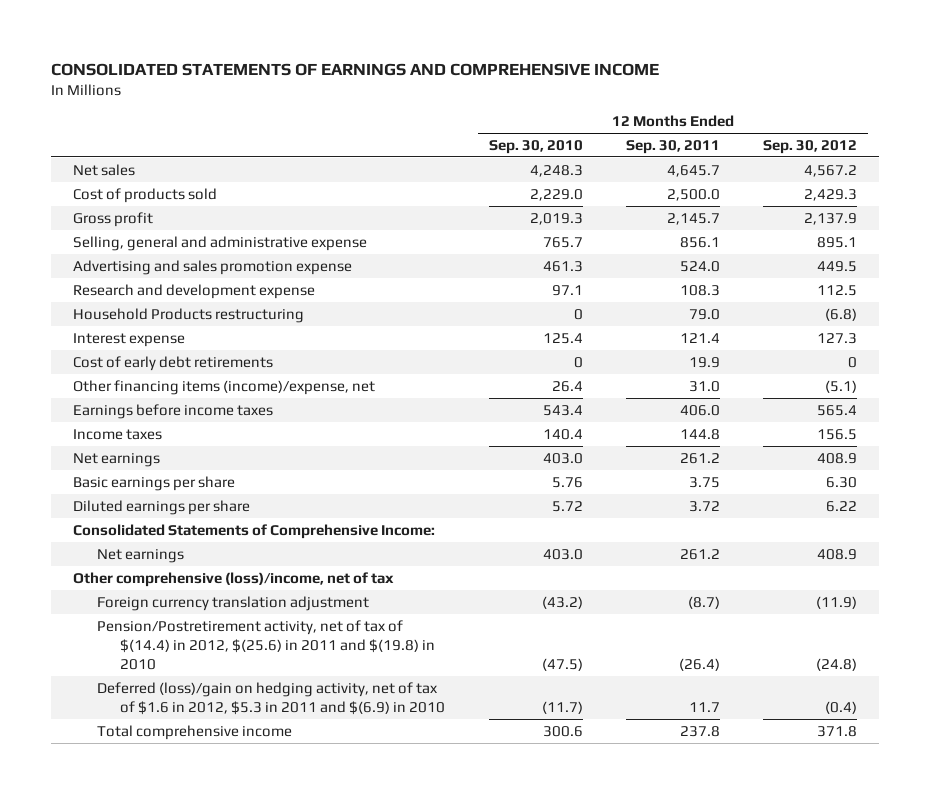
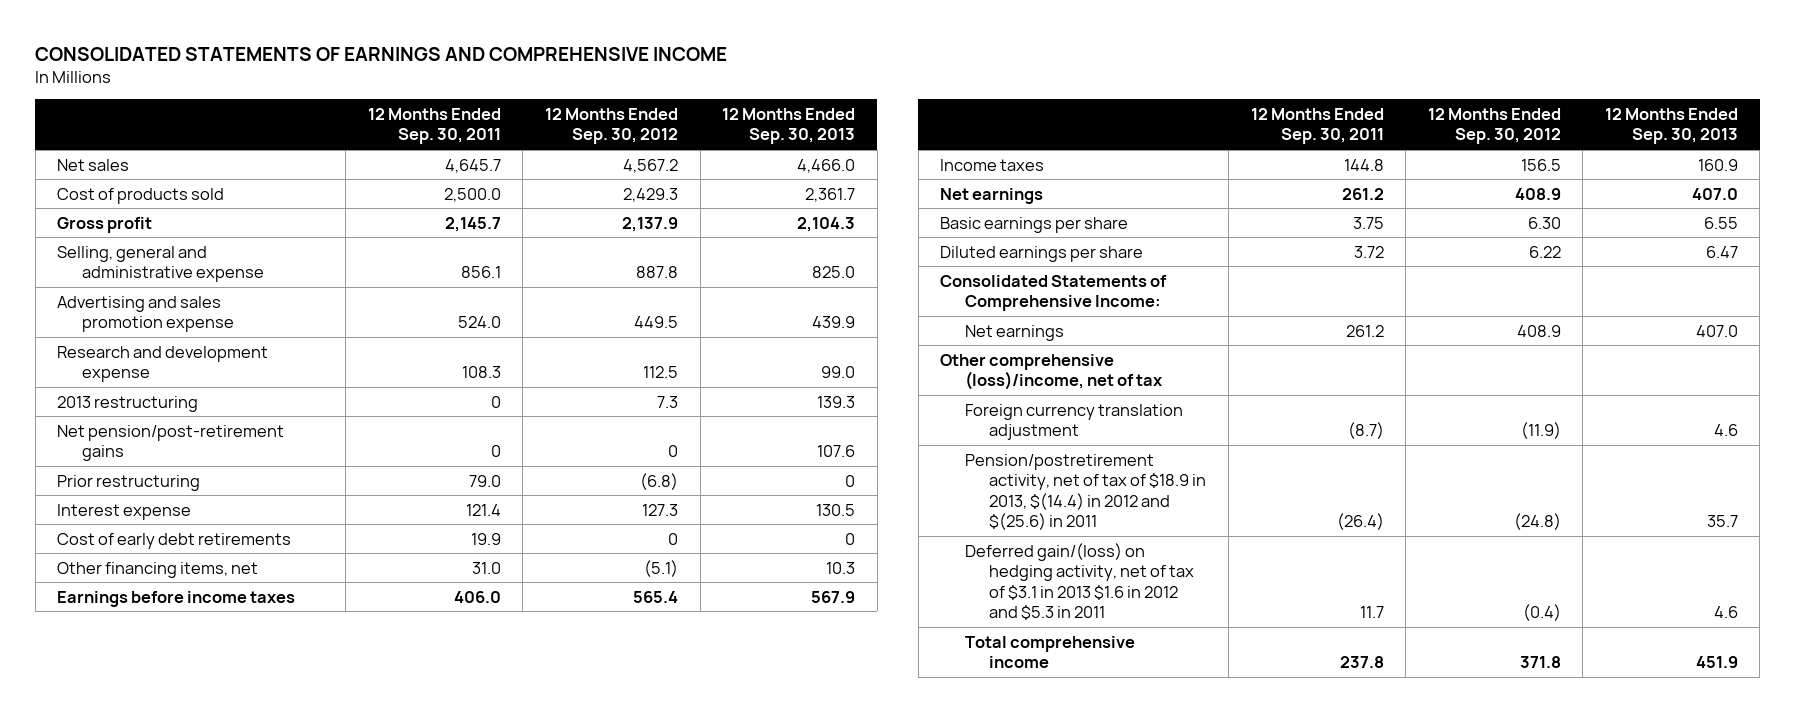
[488,139,583,154] Sep. 30, 2010 -> none
none -> [722,107,856,145] 12 Months Ended Sep. 30, 2013
[817,236,858,248] 895.1 -> [636,266,679,279] 887.8
none -> [57,395,199,412] 2013 restructuring
none -> [57,424,285,462] Net pension/post-retirement gains
[73,307,305,323] Household Products restructuring -> [57,474,201,491] Prior restructuring
[73,379,376,395] Other financing items (income)/expense, net -> [57,561,259,578] Other financing items, net
[96,619,436,670] Pension/Postretirement activity, net of tax of $(14.4) in 2012, $(25.6) in 2011 and $(19.8) in 2010 -> [964,453,1207,531] Pension/postretirement activity, net of tax of $18.9 in 2013, $(14.4) in 2012 and $(25.6) in 2011
[96,681,446,715] Deferred (loss)/gain on hedging activity, net of tax of $1.6 in 2012, $5.3 in 2011 and $(6.9) in 2010 -> [964,542,1195,621] Deferred gain/(loss) on hedging activity, net of tax of $3.1 in 2013 $1.6 in 2012 and $5.3 in 2011

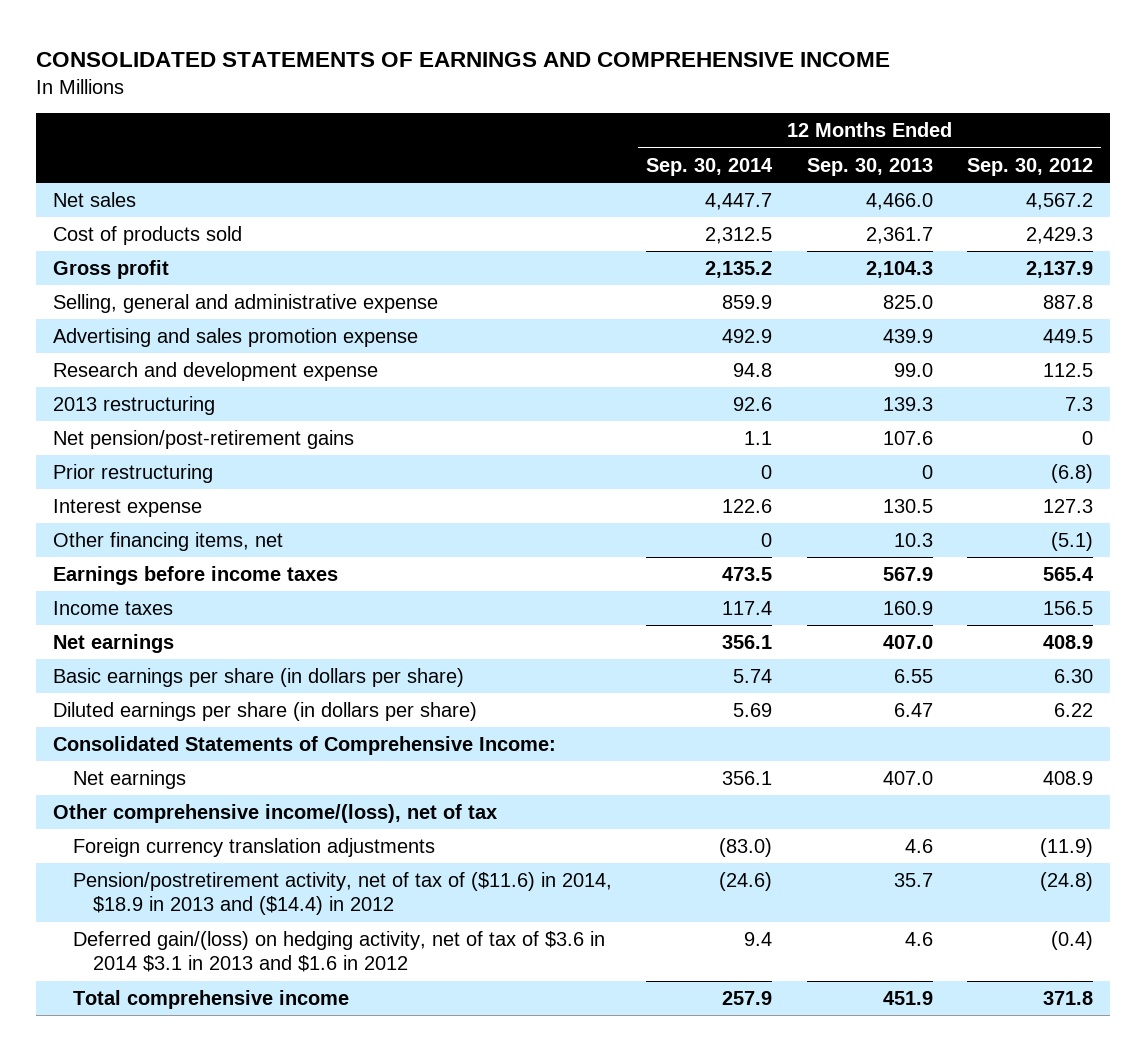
[367,107,501,145] 12 Months Ended Sep. 30, 2011 -> none
none -> [646,157,774,176] Sep. 30, 2014
[57,532,292,549] Cost of early debt retirements -> none
[940,216,1129,233] Basic earnings per share -> [53,668,465,688] Basic earnings per share (in dollars per share)
[940,245,1144,262] Diluted earnings per share -> [53,702,478,722] Diluted earnings per share (in dollars per share)
[940,353,1162,391] Other comprehensive (loss)/income, net of tax -> [53,804,498,824] Other comprehensive income/(loss), net of tax
[964,403,1183,441] Foreign currency translation adjustment -> [73,838,436,858] Foreign currency translation adjustments
[964,453,1207,531] Pension/postretirement activity, net of tax of $18.9 in 2013, $(14.4) in 2012 and $(25.6) in 2011 -> [73,872,613,916] Pension/postretirement activity, net of tax of ($11.6) in 2014, $18.9 in 2013 and ($14.4) in 2012
[964,542,1195,621] Deferred gain/(loss) on hedging activity, net of tax of $3.1 in 2013 $1.6 in 2012 and $5.3 in 2011 -> [73,931,606,973] Deferred gain/(loss) on hedging activity, net of tax of $3.6 in 2014 $3.1 in 2013 and $1.6 in 2012

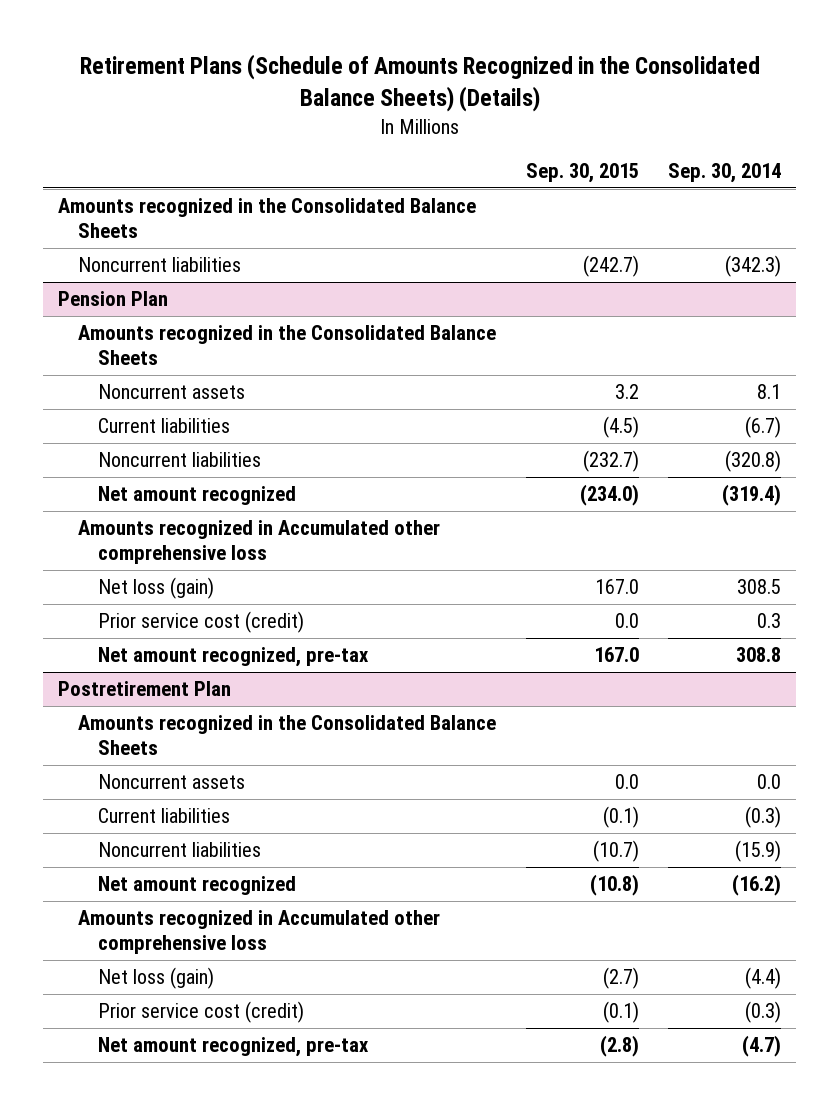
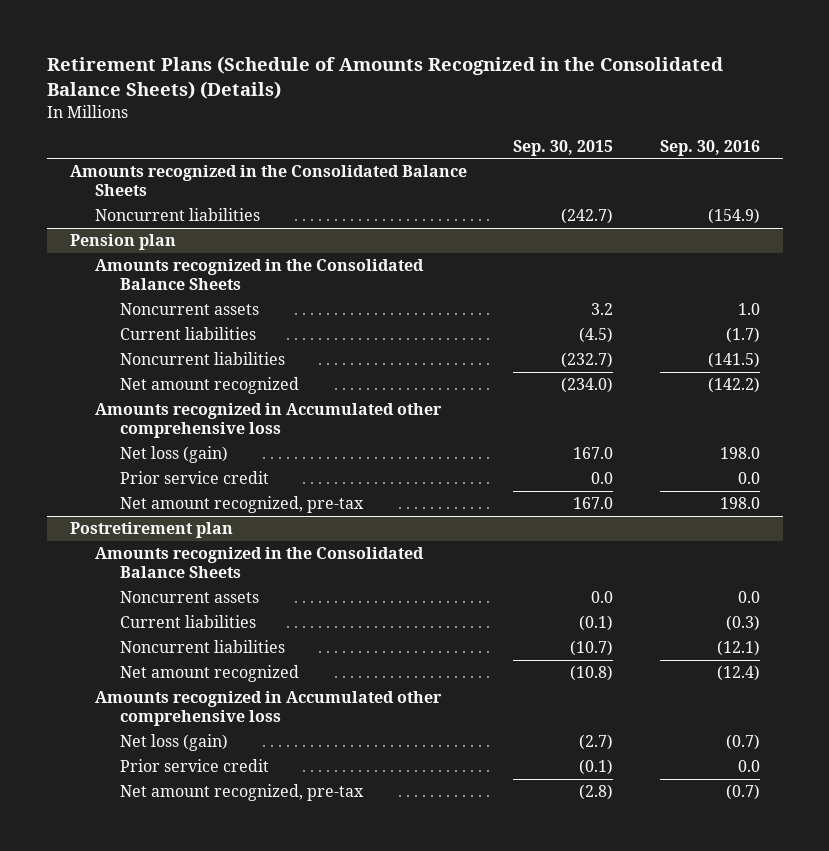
[668,163,782,184] Sep. 30, 2014 -> none
none -> [659,139,760,156] Sep. 30, 2016
[57,291,168,307] Pension Plan -> [69,234,176,251] Pension plan
[97,611,304,634] Prior service cost (credit) -> [120,471,270,485] Prior service credit
[57,681,231,697] Postretirement Plan -> [69,522,233,539] Postretirement plan
[97,1001,304,1024] Prior service cost (credit) -> [120,759,270,773] Prior service credit

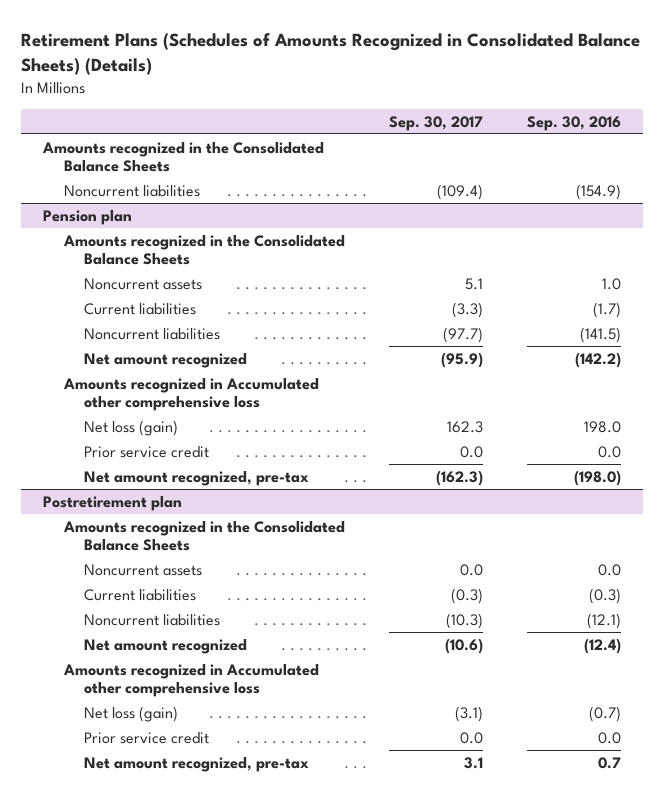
[46,56,723,100] Retirement Plans (Schedule of Amounts Recognized in the Consolidated Balance Sheets) (Details) -> [21,33,641,76] Retirement Plans (Schedules of Amounts Recognized in Consolidated Balance Sheets) (Details)
[513,139,614,156] Sep. 30, 2015 -> none
none -> [388,115,483,131] Sep. 30, 2017
[719,497,760,510] 198.0 -> [573,469,621,486] (198.0)
[725,784,760,801] (0.7) -> [597,756,621,769] 0.7

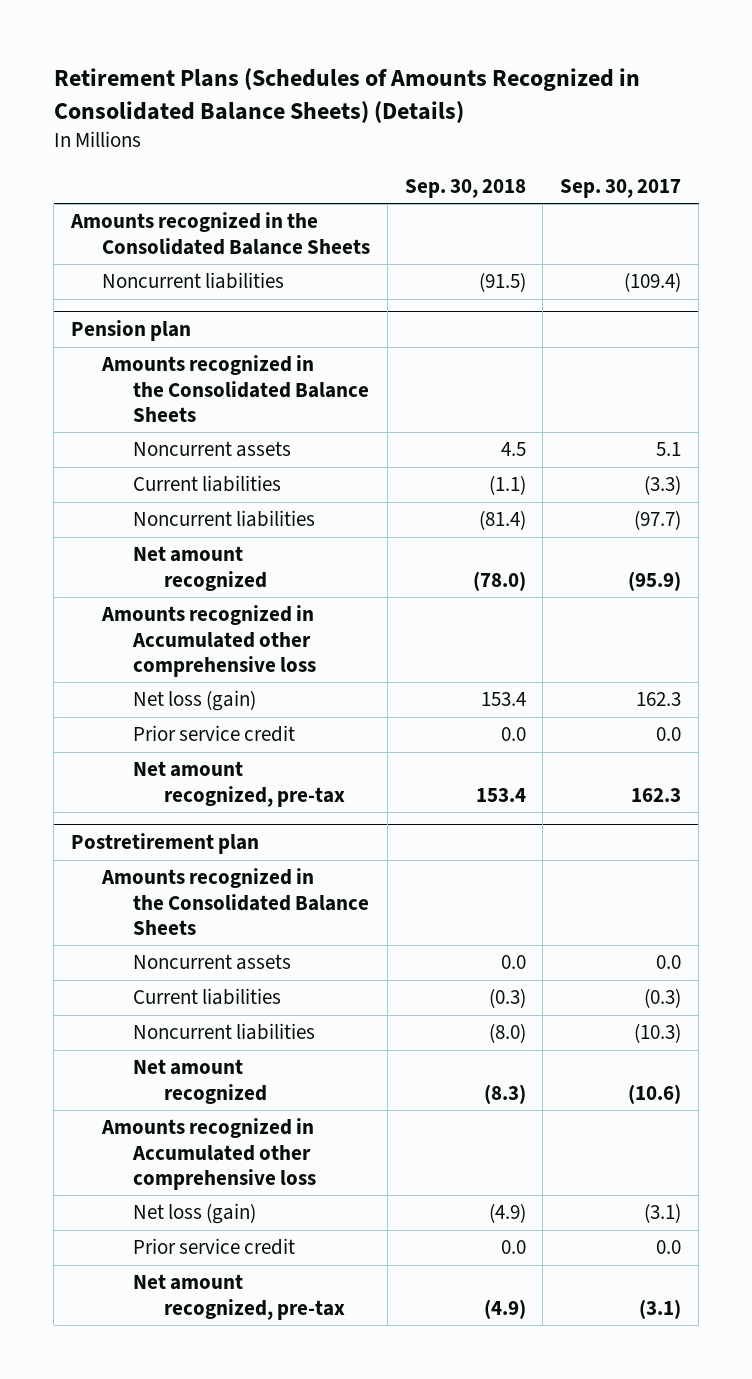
[526,115,621,131] Sep. 30, 2016 -> none
none -> [404,178,526,198] Sep. 30, 2018
[435,469,483,486] (162.3) -> [631,787,682,802] 162.3
[463,756,483,769] 3.1 -> [639,1298,682,1319] (3.1)

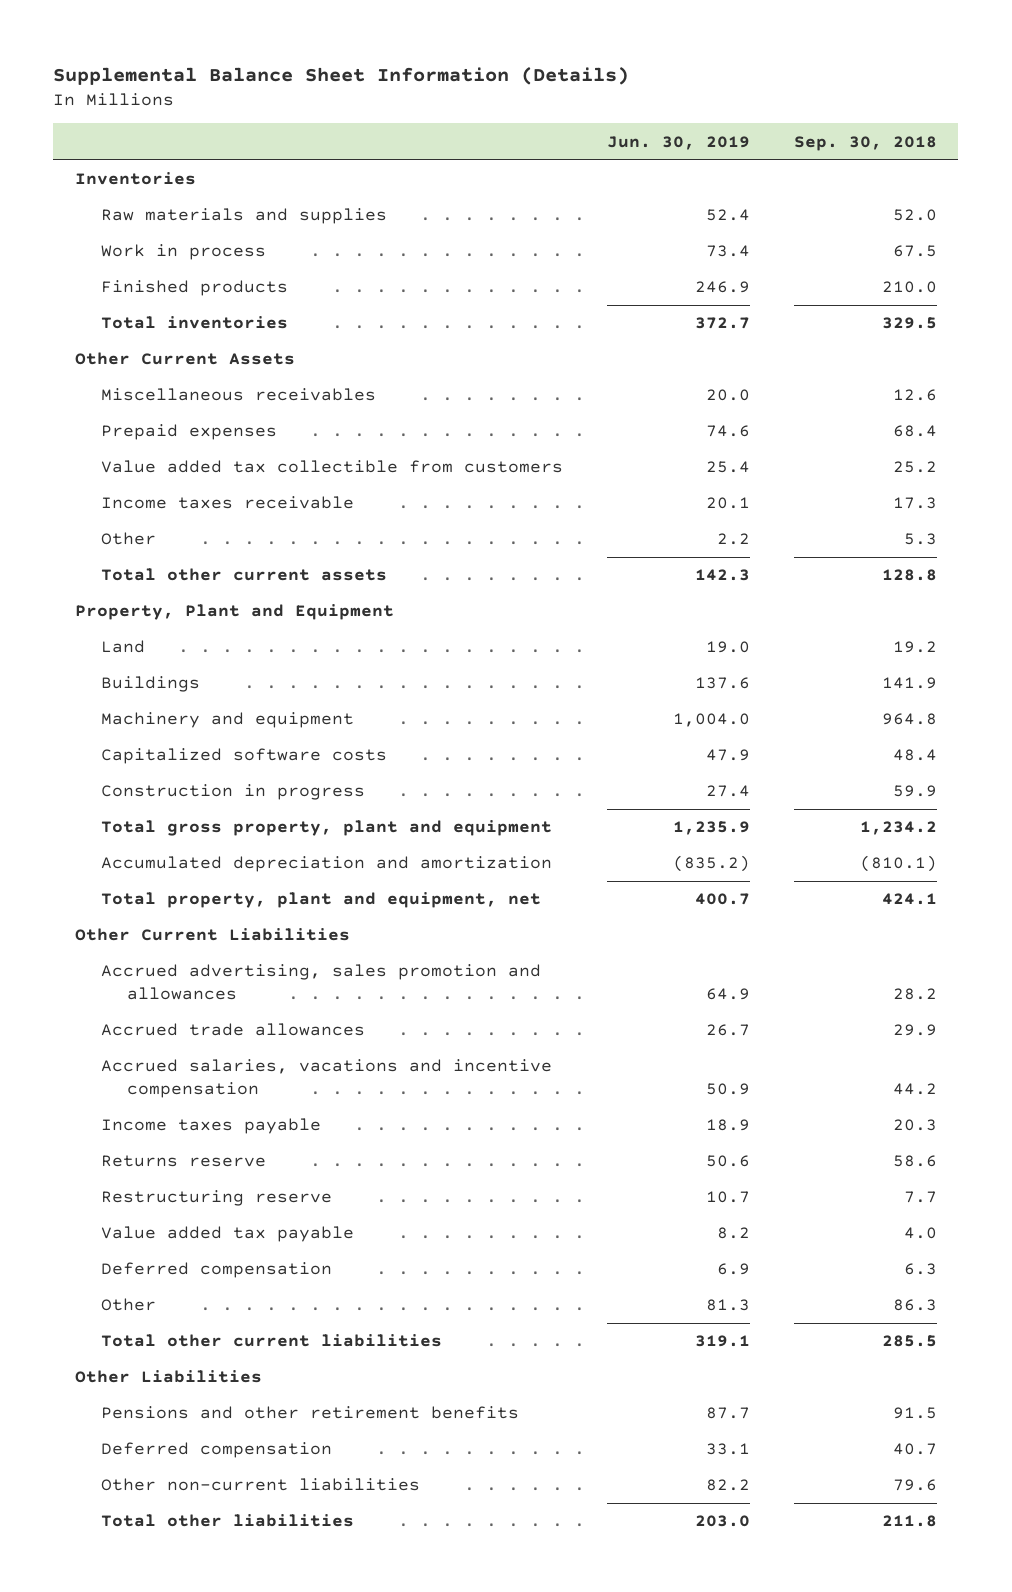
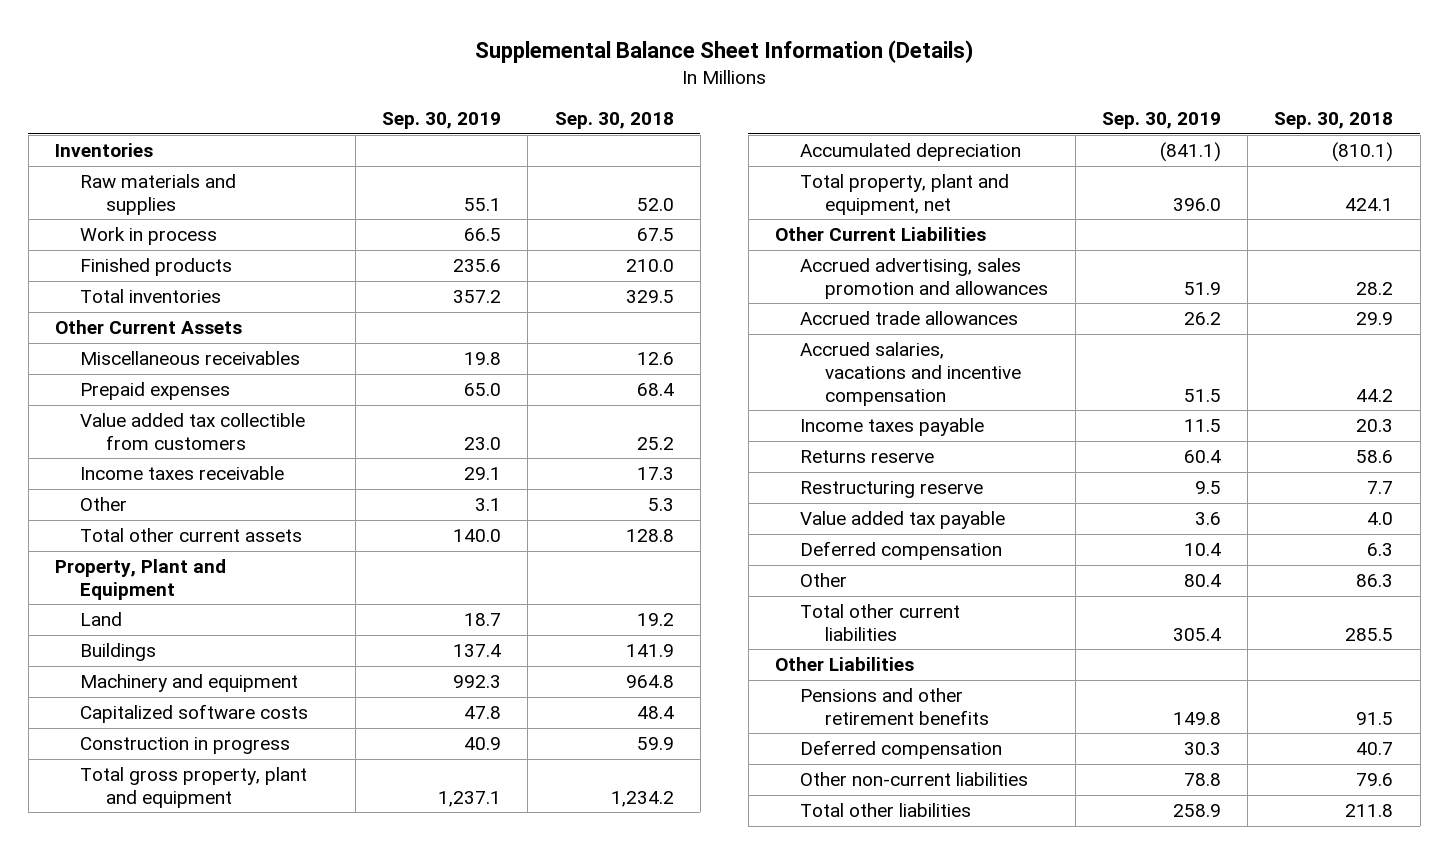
[606,135,750,150] Jun. 30, 2019 -> none
none -> [382,112,502,130] Sep. 30, 2019
[101,856,553,873] Accumulated depreciation and amortization -> [800,143,1022,162] Accumulated depreciation

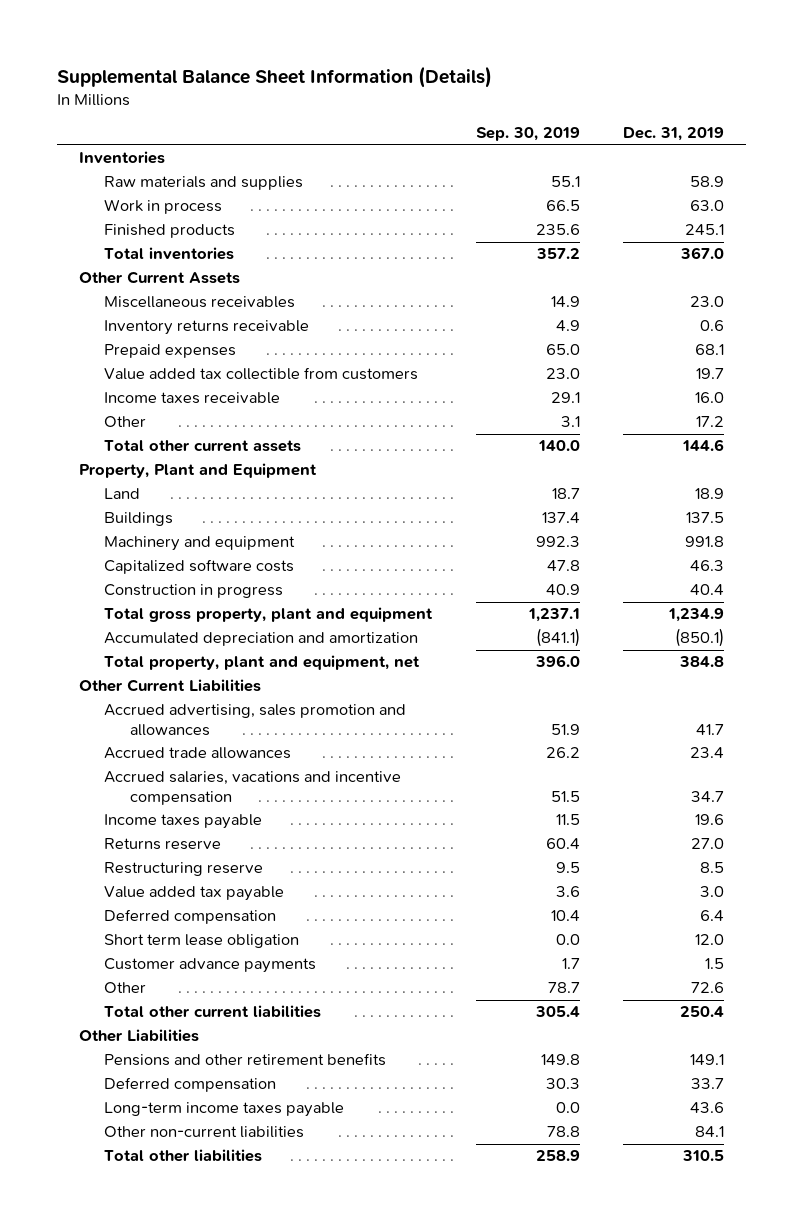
[554,112,674,130] Sep. 30, 2018 -> none
none -> [623,127,725,142] Dec. 31, 2019
[464,352,502,366] 19.8 -> [550,296,580,308] 14.9
none -> [104,320,310,336] Inventory returns receivable
[800,143,1022,162] Accumulated depreciation -> [104,632,419,647] Accumulated depreciation and amortization
none -> [104,934,300,949] Short term lease obligation
none -> [104,958,317,974] Customer advance payments
[1183,574,1221,588] 80.4 -> [547,982,580,994] 78.7
none -> [104,1102,345,1118] Long-term income taxes payable

